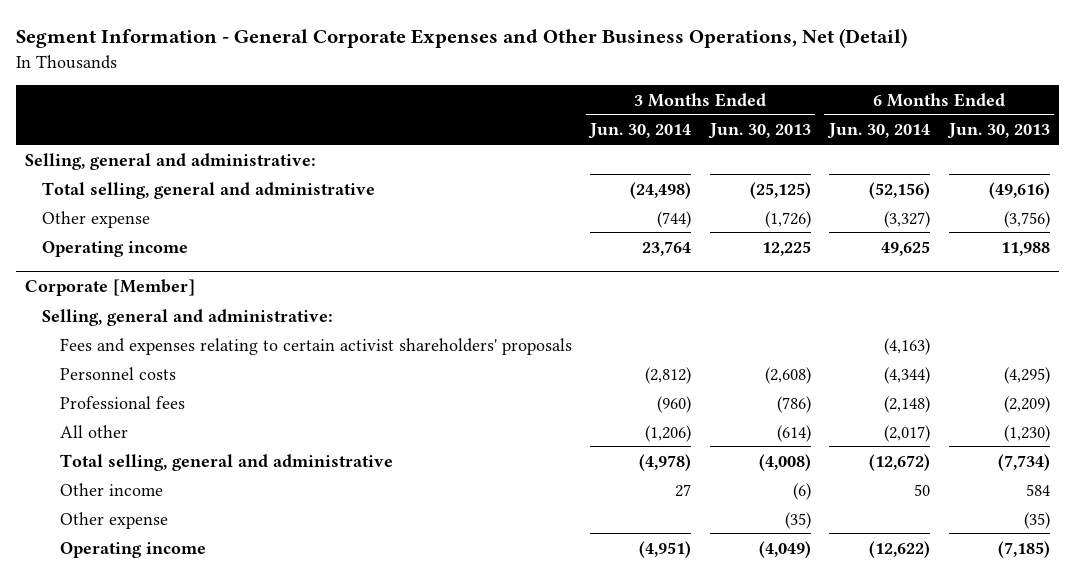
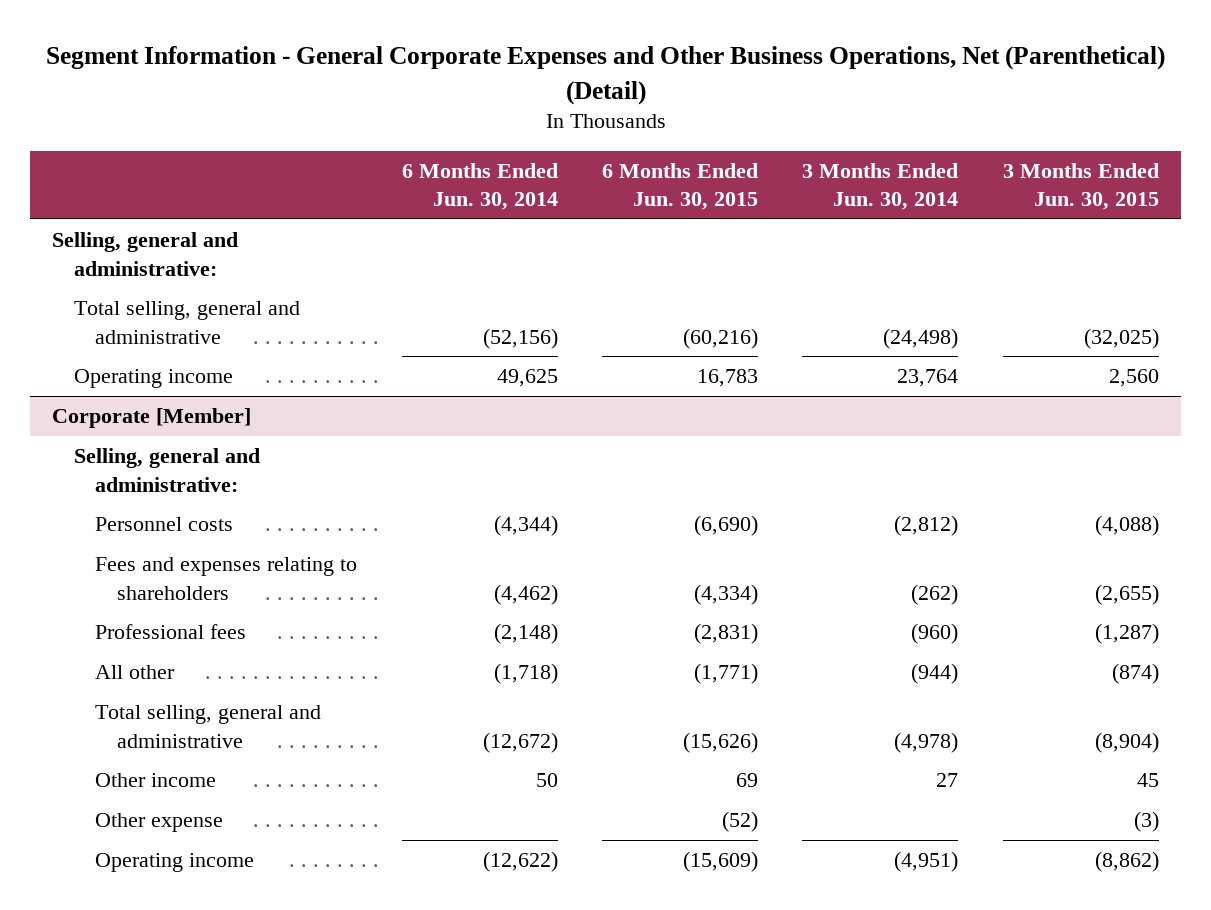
[15,28,907,49] Segment Information - General Corporate Expenses and Other Business Operations, Net (Detail) -> [45,46,1165,105] Segment Information - General Corporate Expenses and Other Business Operations, Net (Parenthetical) (Detail)
[707,123,811,140] Jun. 30, 2013 -> none
[946,123,1050,140] Jun. 30, 2013 -> none
none -> [601,162,758,211] 6 Months Ended Jun. 30, 2015
none -> [1002,162,1159,211] 3 Months Ended Jun. 30, 2015
[42,210,151,228] Other expense -> none
[59,337,572,355] Fees and expenses relating to certain activist shareholders' proposals -> none
none -> [95,557,358,600] Fees and expenses relating to shareholders
[645,424,692,442] (1,206) -> [911,663,959,685] (944)
[884,424,931,442] (2,017) -> [493,663,558,685] (1,718)

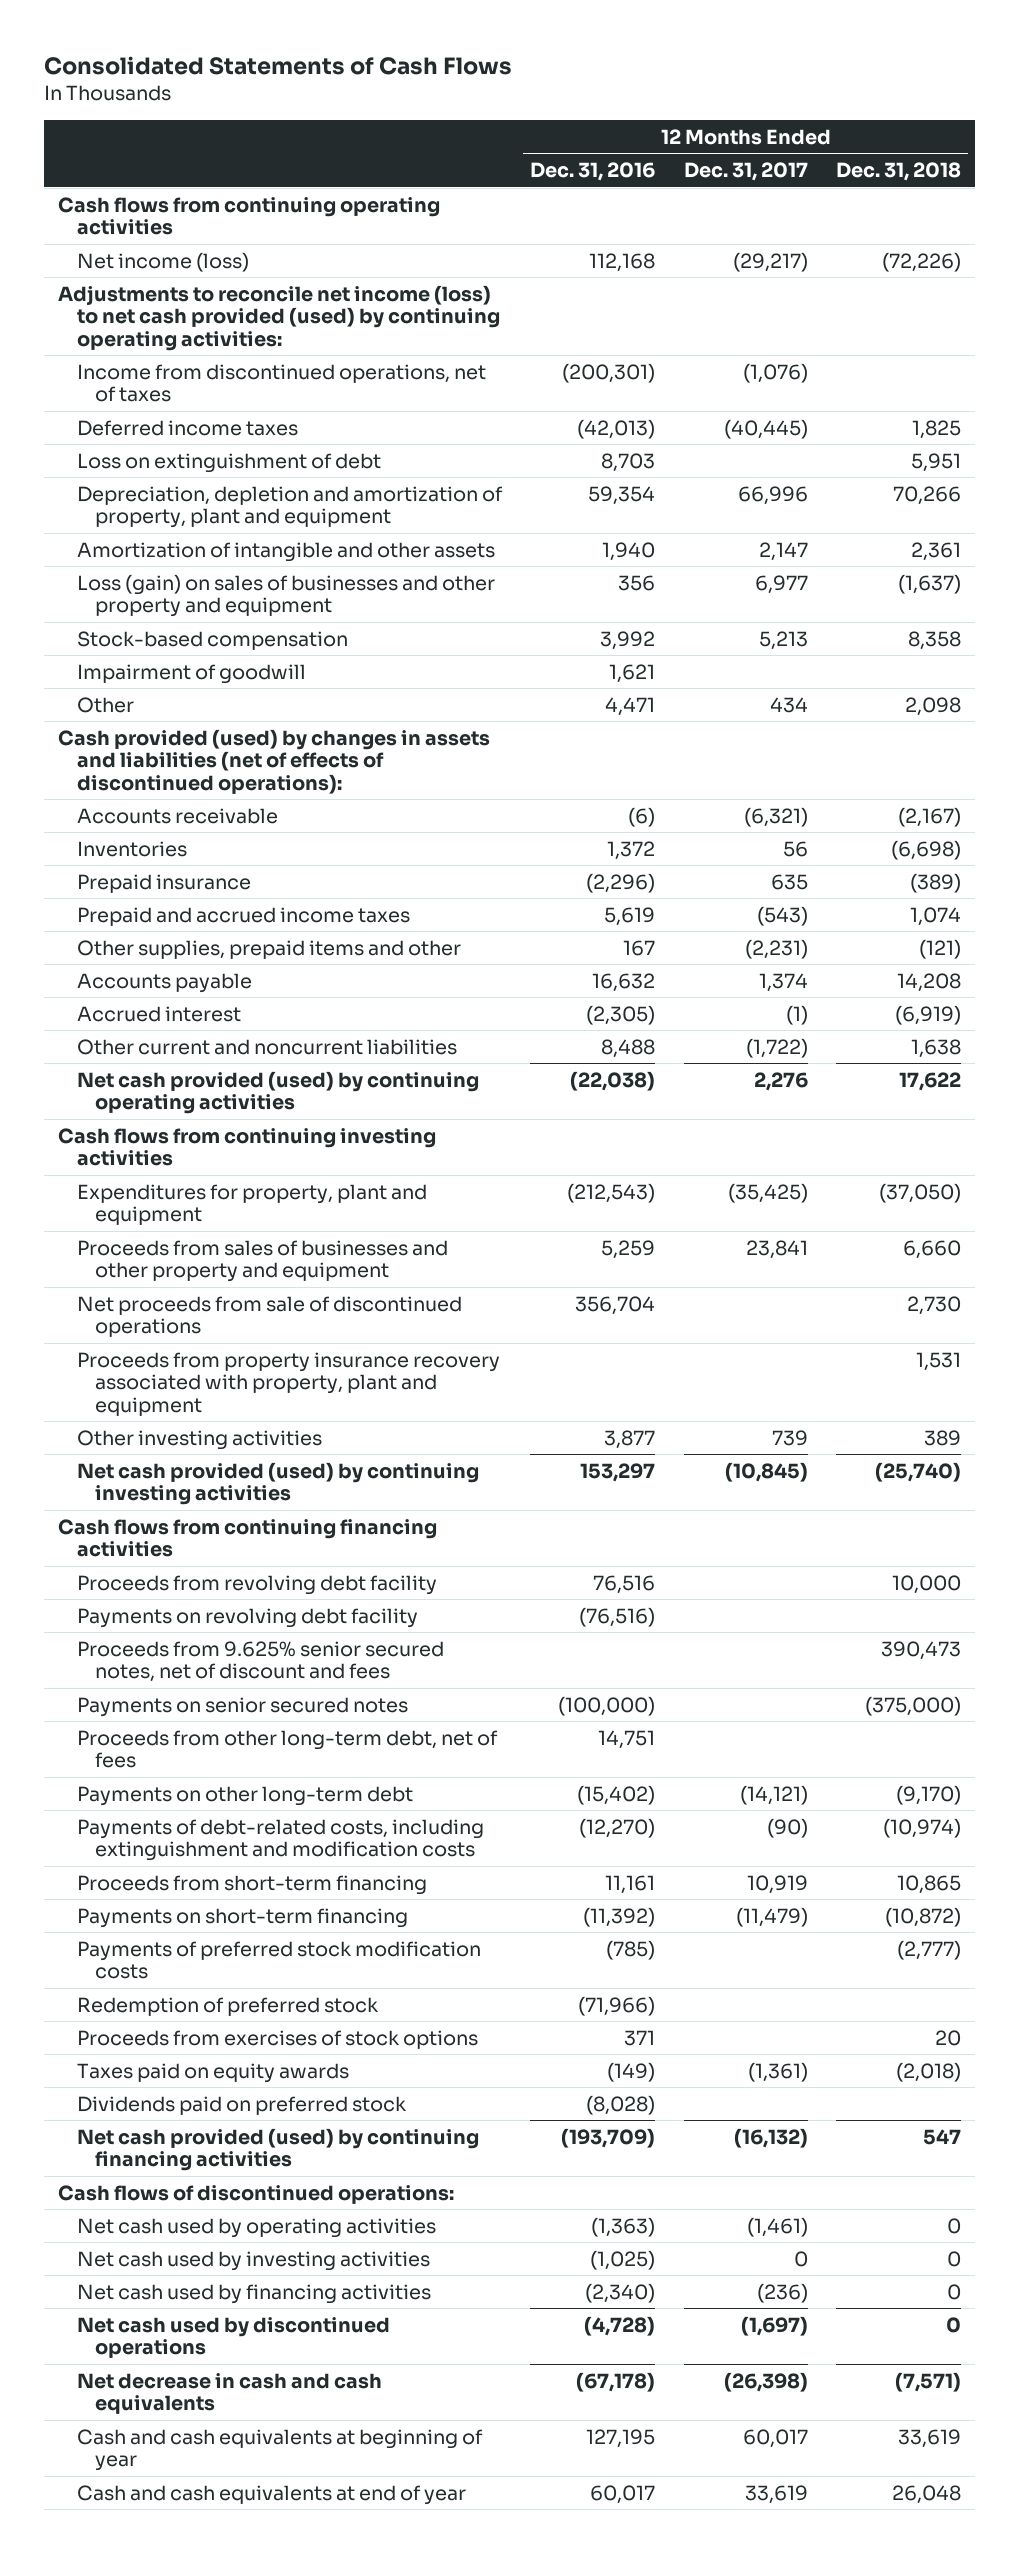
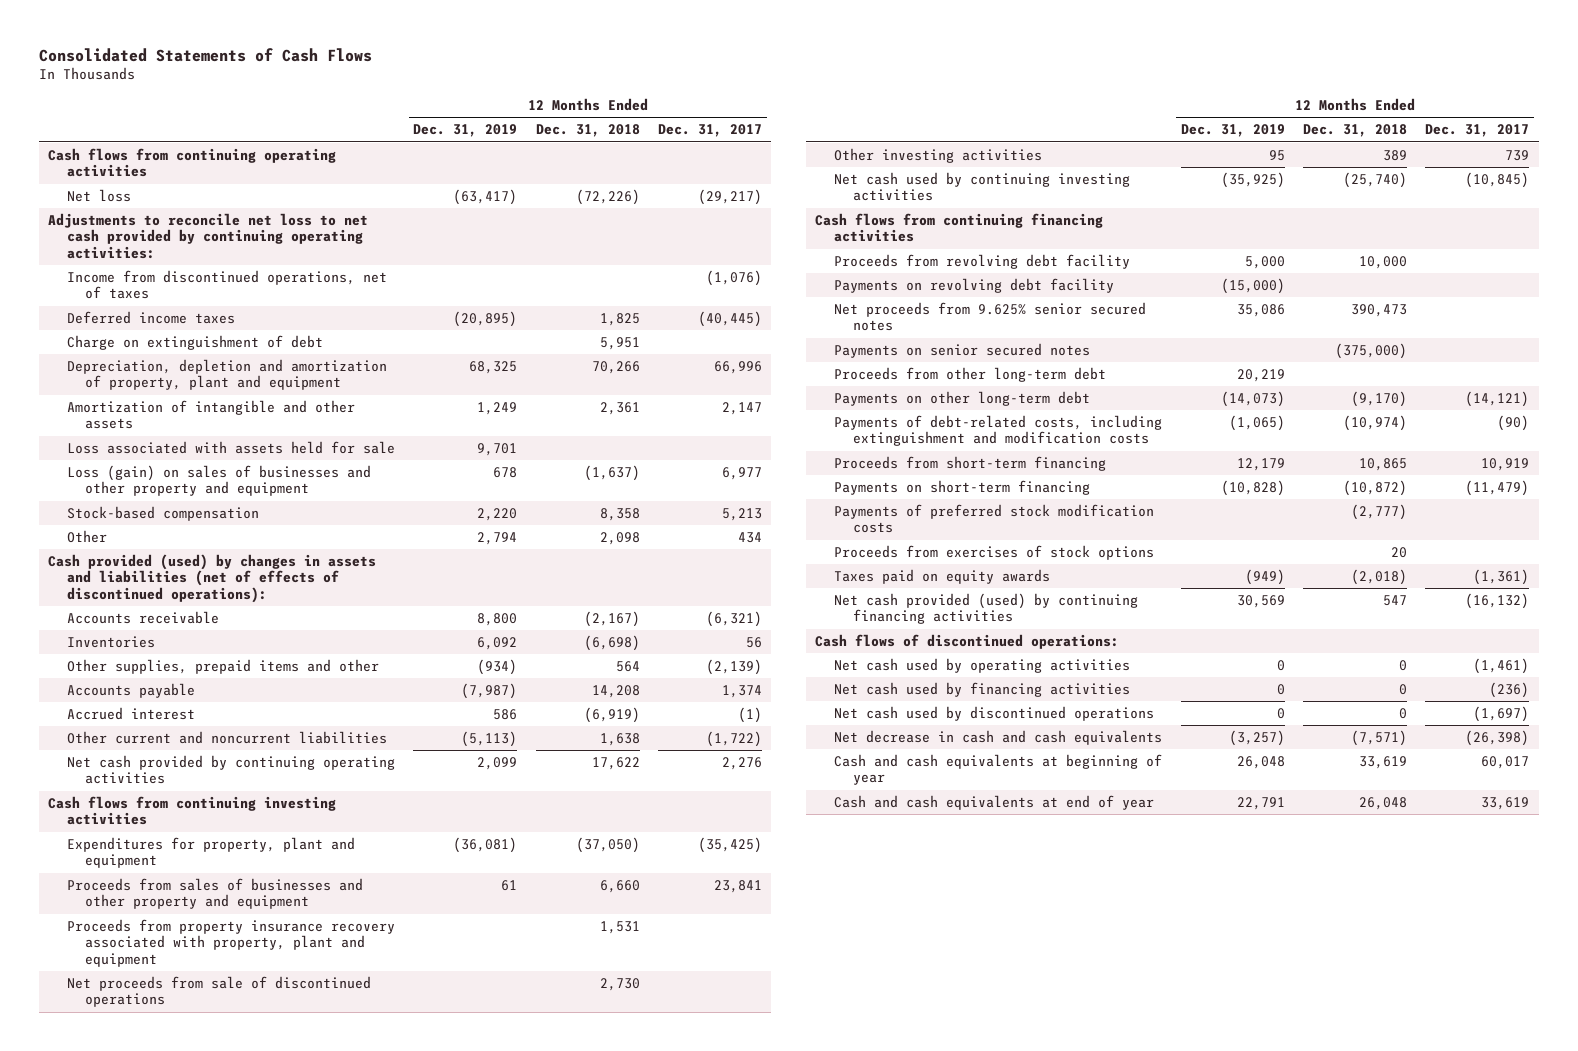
[530,162,656,182] Dec. 31, 2016 -> none
none -> [413,124,518,138] Dec. 31, 2019
[76,251,249,272] Net income (loss) -> [66,188,131,202] Net loss
[58,284,500,351] Adjustments to reconcile net income (loss) to net cash provided (used) by continuing operating activities: -> [48,212,369,259] Adjustments to reconcile net loss to net cash provided by continuing operating activities:
[76,452,381,473] Loss on extinguishment of debt -> [66,334,323,350] Charge on extinguishment of debt
none -> [66,440,395,454] Loss associated with assets held for sale
[76,663,306,684] Impairment of goodwill -> none
[76,873,251,893] Prepaid insurance -> none
[76,906,410,926] Prepaid and accrued income taxes -> none
[744,938,808,959] (2,231) -> [706,658,763,675] (2,139)
[919,938,962,959] (121) -> [615,660,640,672] 564
[76,1070,479,1115] Net cash provided (used) by continuing operating activities -> [66,754,395,785] Net cash provided by continuing operating activities
[76,1295,462,1338] Net proceeds from sale of discontinued operations -> [66,975,371,1008] Net proceeds from sale of discontinued operations
[76,1461,479,1506] Net cash provided (used) by continuing investing activities -> [834,171,1131,202] Net cash used by continuing investing activities
[76,1640,444,1683] Proceeds from 9.625% senior secured notes, net of discount and fees -> [834,301,1147,332] Net proceeds from 9.625% senior secured notes
[76,1729,498,1769] Proceeds from other long-term debt, net of fees -> [834,366,1107,382] Proceeds from other long-term debt
[76,1996,379,2016] Redemption of preferred stock -> none
[76,2095,407,2115] Dividends paid on preferred stock -> none
[76,2250,430,2271] Net cash used by investing activities -> none

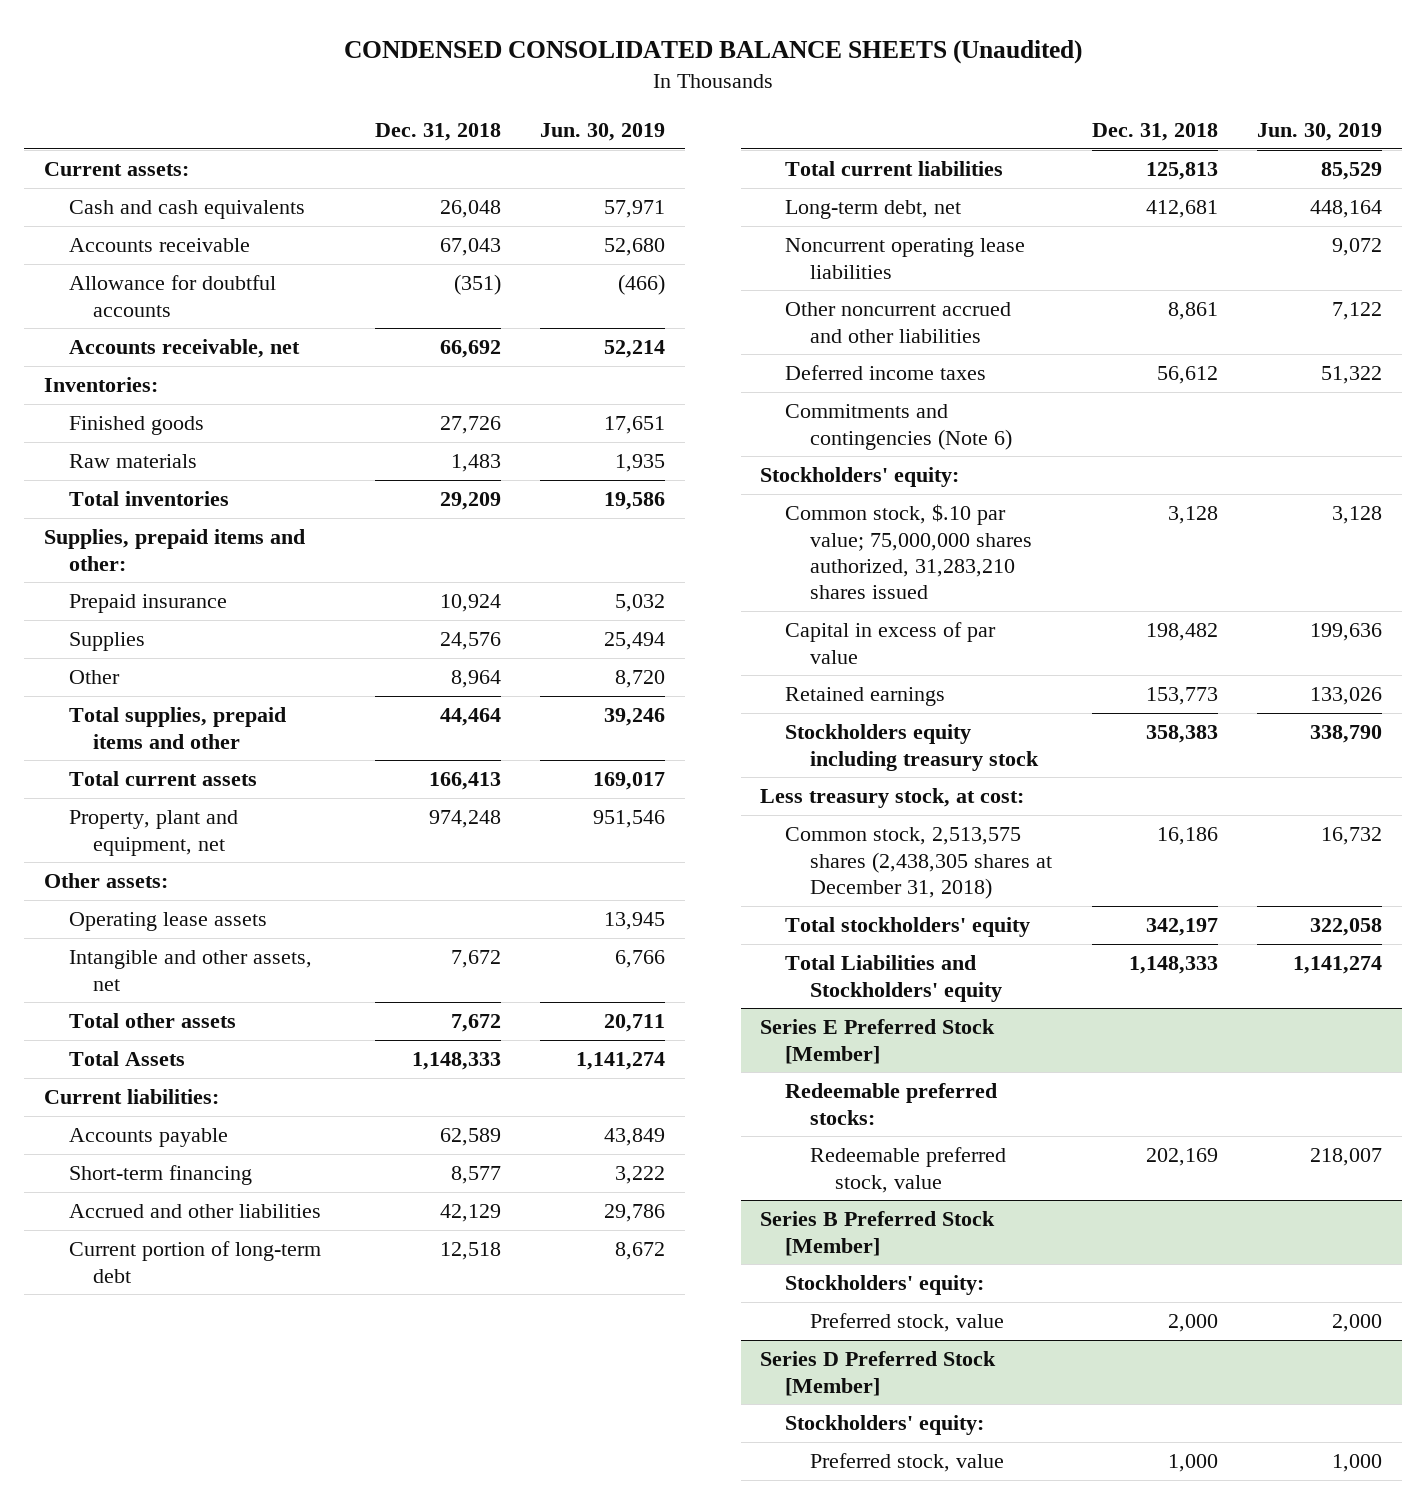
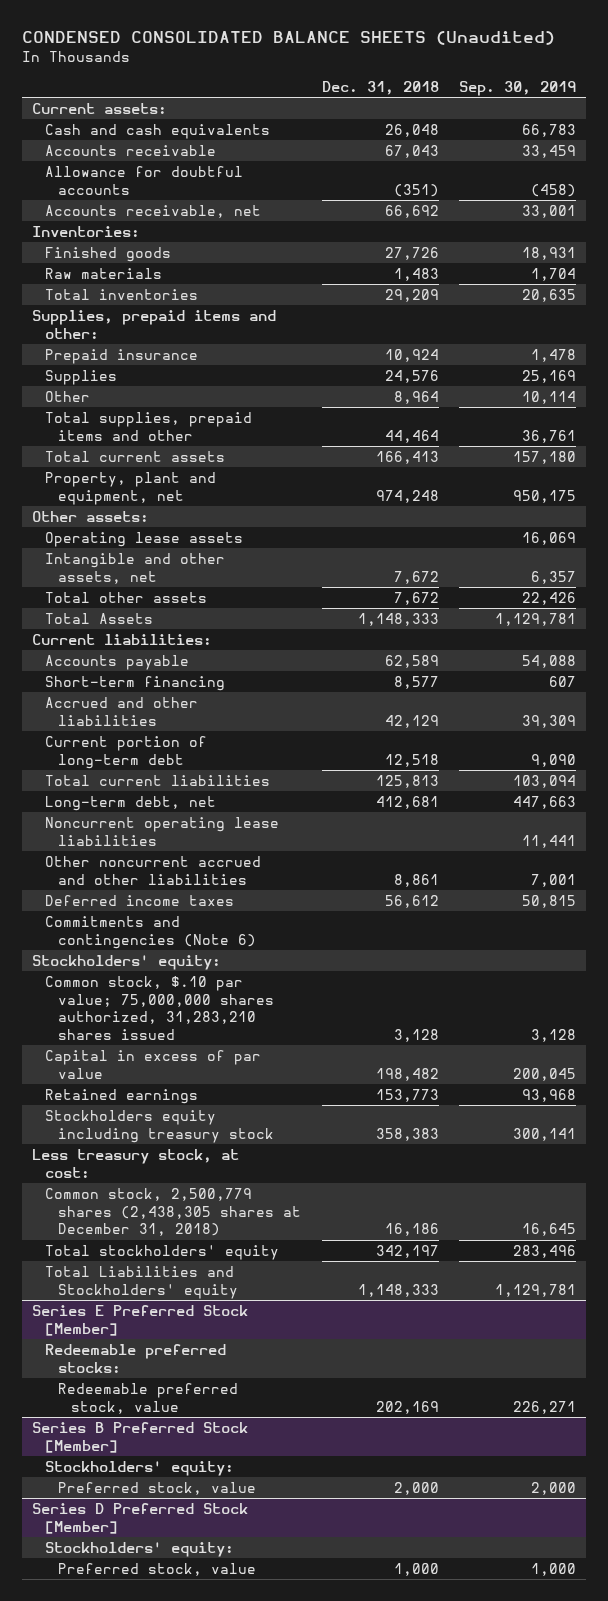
[540,122,666,141] Jun. 30, 2019 -> none
none -> [458,80,576,96] Sep. 30, 2019
[785,827,1053,899] Common stock, 2,513,575 shares (2,438,305 shares at December 31, 2018) -> [45,1187,302,1237] Common stock, 2,500,779 shares (2,438,305 shares at December 31, 2018)

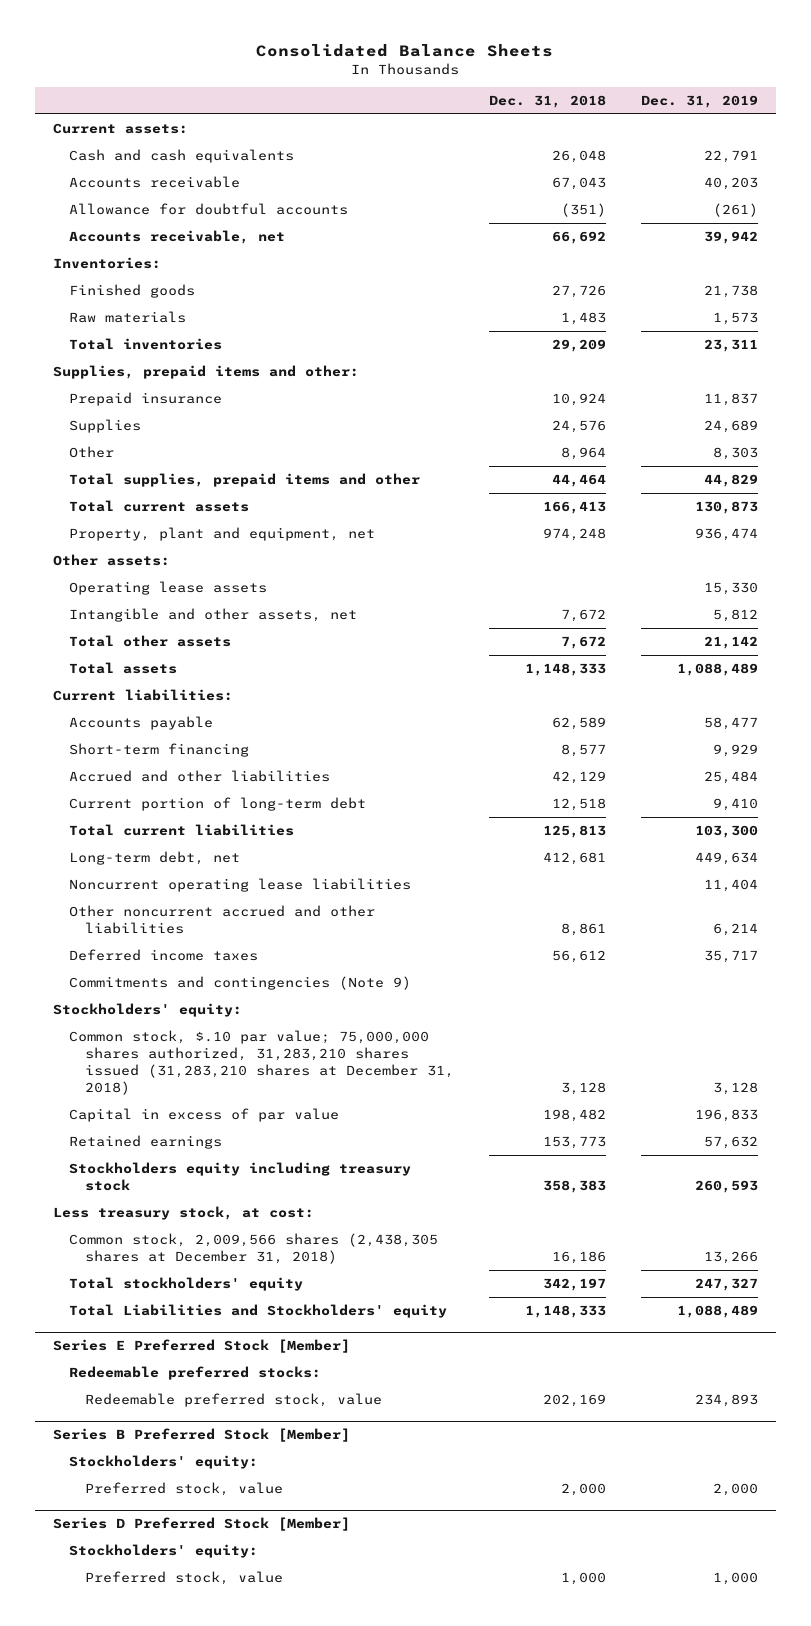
[21,31,555,46] CONDENSED CONSOLIDATED BALANCE SHEETS (Unaudited) -> [256,43,554,57] Consolidated Balance Sheets
[458,80,576,96] Sep. 30, 2019 -> none
none -> [641,94,759,108] Dec. 31, 2019
[45,612,154,624] Total Assets -> [69,662,178,675] Total assets
[45,915,257,949] Commitments and contingencies (Note 6) -> [69,976,412,991] Commitments and contingencies (Note 9)
[45,975,275,1040] Common stock, $.10 par value; 75,000,000 shares authorized, 31,283,210 shares issued -> [69,1030,455,1095] Common stock, $.10 par value; 75,000,000 shares authorized, 31,283,210 shares issued (31,283,210 shares at December 31, 2018)
[45,1187,302,1237] Common stock, 2,500,779 shares (2,438,305 shares at December 31, 2018) -> [69,1233,439,1264] Common stock, 2,009,566 shares (2,438,305 shares at December 31, 2018)

